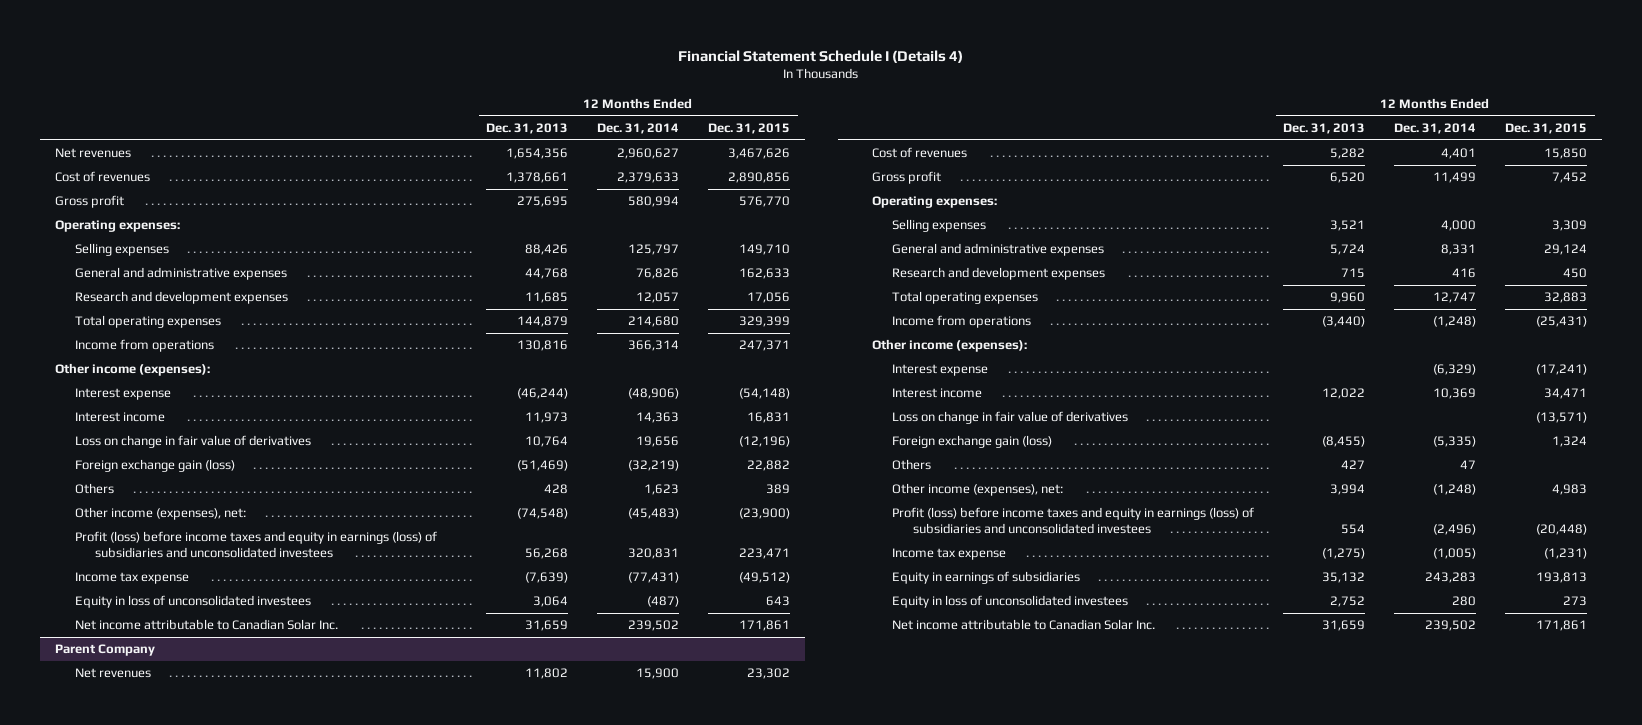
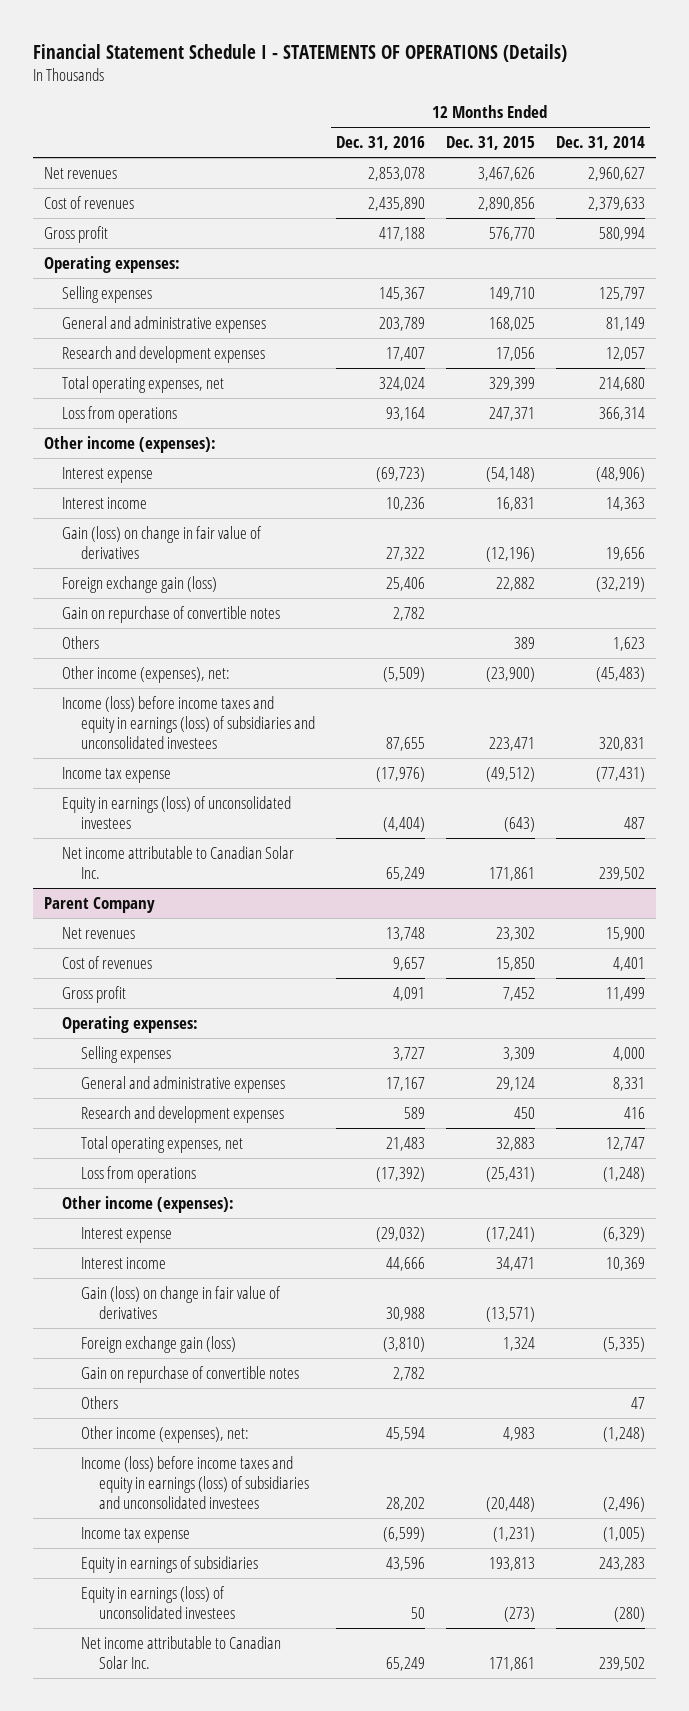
[678,49,964,63] Financial Statement Schedule I (Details 4) -> [32,43,567,62] Financial Statement Schedule I - STATEMENTS OF OPERATIONS (Details)
[486,123,569,135] Dec. 31, 2013 -> none
none -> [335,136,425,151] Dec. 31, 2016
[636,268,680,280] 76,826 -> [606,316,646,331] 81,149
[739,268,791,280] 162,633 -> [488,316,535,331] 168,025
[75,315,222,329] Total operating expenses -> [62,375,225,393] Total operating expenses, net
[75,339,215,353] Income from operations -> [62,405,178,423] Loss from operations
[75,435,312,449] Loss on change in fair value of derivatives -> [62,525,263,559] Gain (loss) on change in fair value of derivatives
none -> [62,605,281,623] Gain on repurchase of convertible notes
[75,531,438,558] Profit (loss) before income taxes and equity in earnings (loss) of subsidiaries and unconsolidated investees -> [62,695,315,749] Income (loss) before income taxes and equity in earnings (loss) of subsidiaries and unconsolidated investees
[75,595,312,609] Equity in loss of unconsolidated investees -> [62,795,292,829] Equity in earnings (loss) of unconsolidated investees
[647,596,680,608] (487) -> [624,816,646,829] 487
[766,596,791,607] 643 -> [503,816,535,832] (643)
[892,291,1039,305] Total operating expenses -> [80,1135,243,1153] Total operating expenses, net
[892,315,1032,329] Income from operations -> [80,1165,196,1183] Loss from operations
[892,411,1129,425] Loss on change in fair value of derivatives -> [80,1285,281,1319] Gain (loss) on change in fair value of derivatives
none -> [80,1365,299,1383] Gain on repurchase of convertible notes
[892,507,1255,534] Profit (loss) before income taxes and equity in earnings (loss) of subsidiaries and unconsolidated investees -> [80,1455,310,1509] Income (loss) before income taxes and equity in earnings (loss) of subsidiaries and unconsolidated investees
[892,595,1129,609] Equity in loss of unconsolidated investees -> [80,1585,236,1619] Equity in earnings (loss) of unconsolidated investees
[1452,596,1477,607] 280 -> [614,1606,646,1622] (280)
[1563,596,1588,607] 273 -> [503,1606,535,1622] (273)

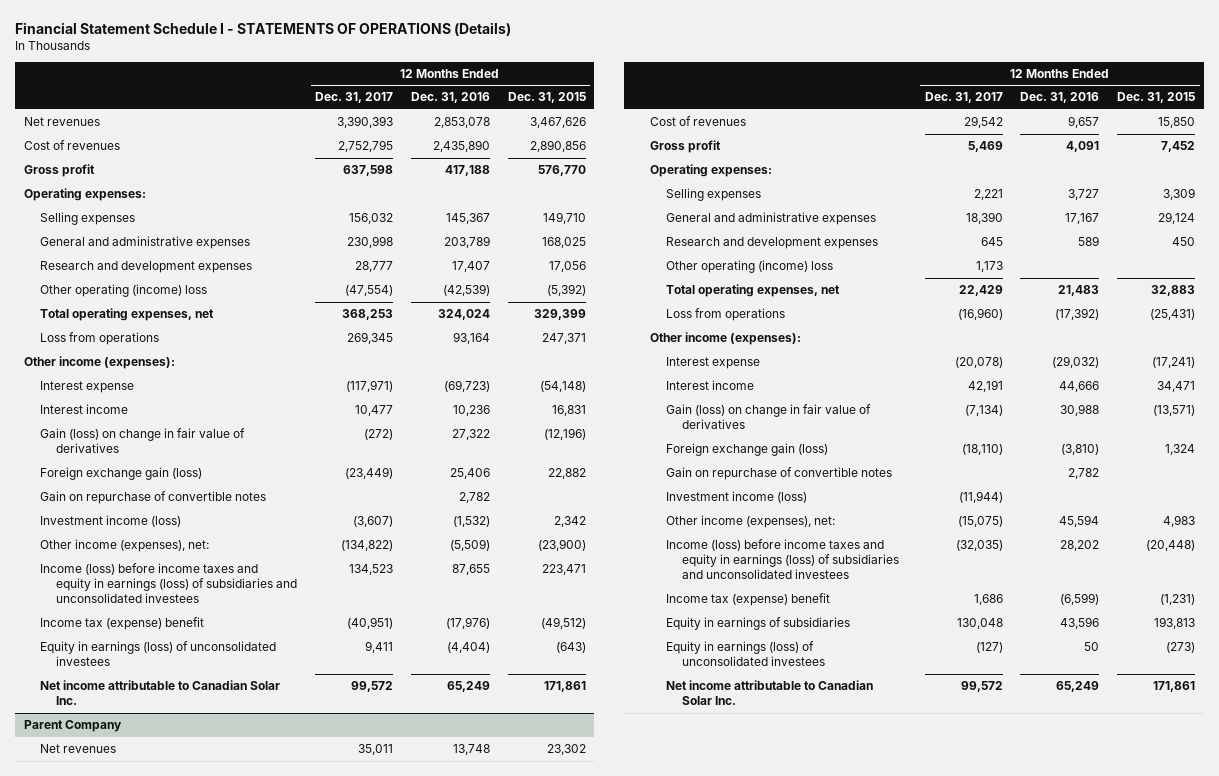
[556,136,646,151] Dec. 31, 2014 -> none
none -> [315,92,394,104] Dec. 31, 2017
none -> [40,284,208,298] Other operating (income) loss
[62,635,100,649] Others -> none
none -> [40,515,182,528] Investment income (loss)
[62,766,172,783] Income tax expense -> [40,617,205,631] Income tax (expense) benefit
none -> [665,260,833,274] Other operating (income) loss
[80,1395,118,1409] Others -> none
none -> [665,491,807,504] Investment income (loss)
[80,1526,190,1543] Income tax expense -> [665,593,830,607] Income tax (expense) benefit

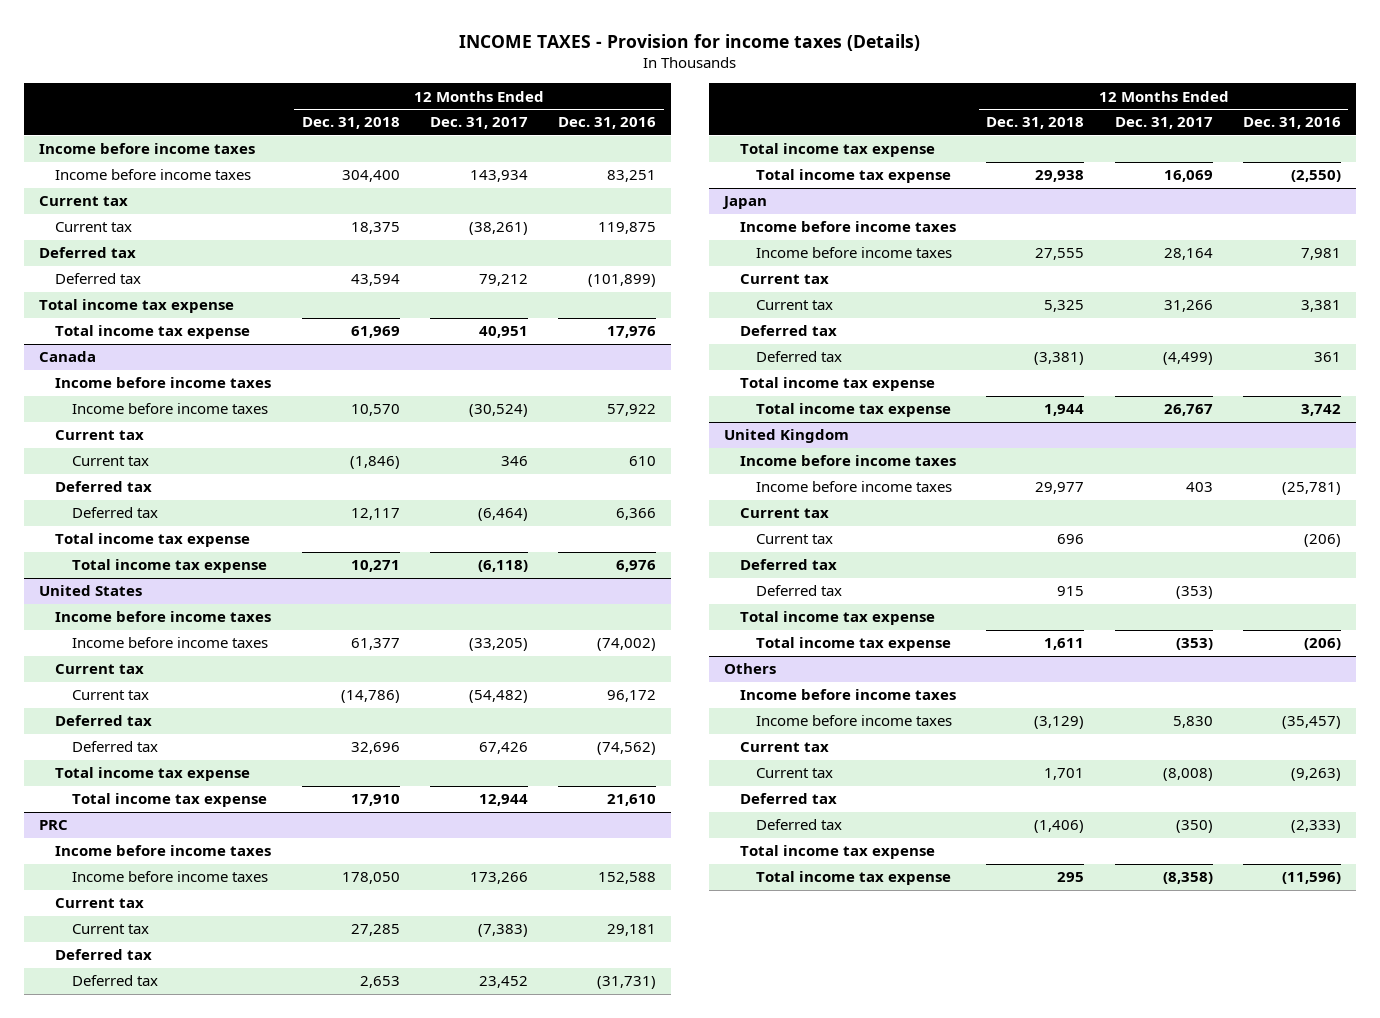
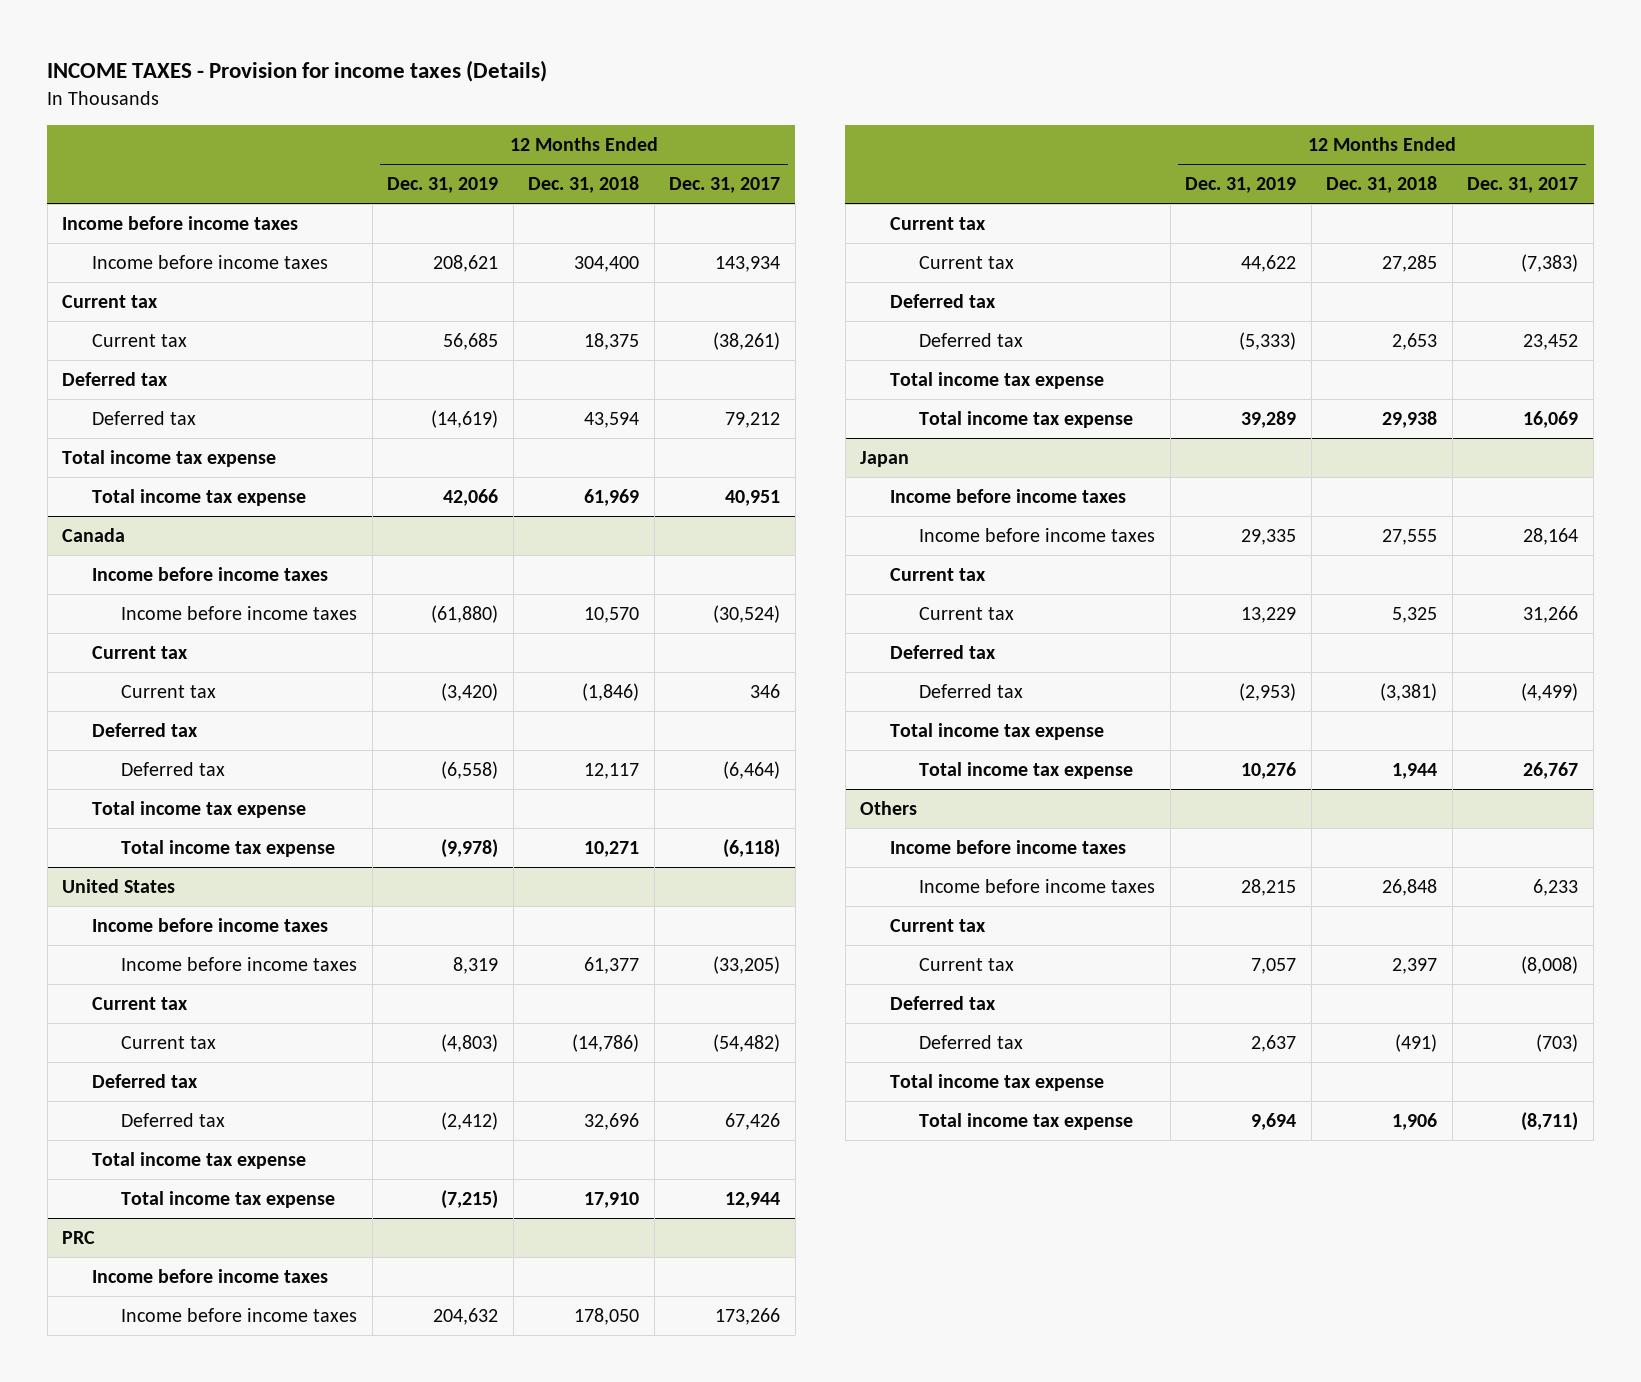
[558,117,657,130] Dec. 31, 2016 -> none
none -> [387,177,499,194] Dec. 31, 2019
[724,429,850,444] United Kingdom -> none
[740,455,957,467] Income before income taxes -> none
[756,481,953,493] Income before income taxes -> none
[740,508,830,519] Current tax -> none
[756,534,834,545] Current tax -> none
[740,559,838,571] Deferred tax -> none
[756,585,843,597] Deferred tax -> none
[740,611,936,626] Total income tax expense -> none
[756,637,952,652] Total income tax expense -> none
[1034,716,1085,730] (3,129) -> [1382,878,1438,896] 26,848
[1172,716,1213,729] 5,830 -> [1533,878,1579,896] 6,233
[1044,768,1085,781] 1,701 -> [1392,957,1438,974] 2,397
[1034,820,1085,834] (1,406) -> [1395,1033,1438,1052] (491)
[1175,820,1213,834] (350) -> [1536,1033,1579,1052] (703)
[1057,872,1085,883] 295 -> [1392,1112,1438,1130] 1,906
[1162,872,1213,885] (8,358) -> [1521,1111,1579,1131] (8,711)

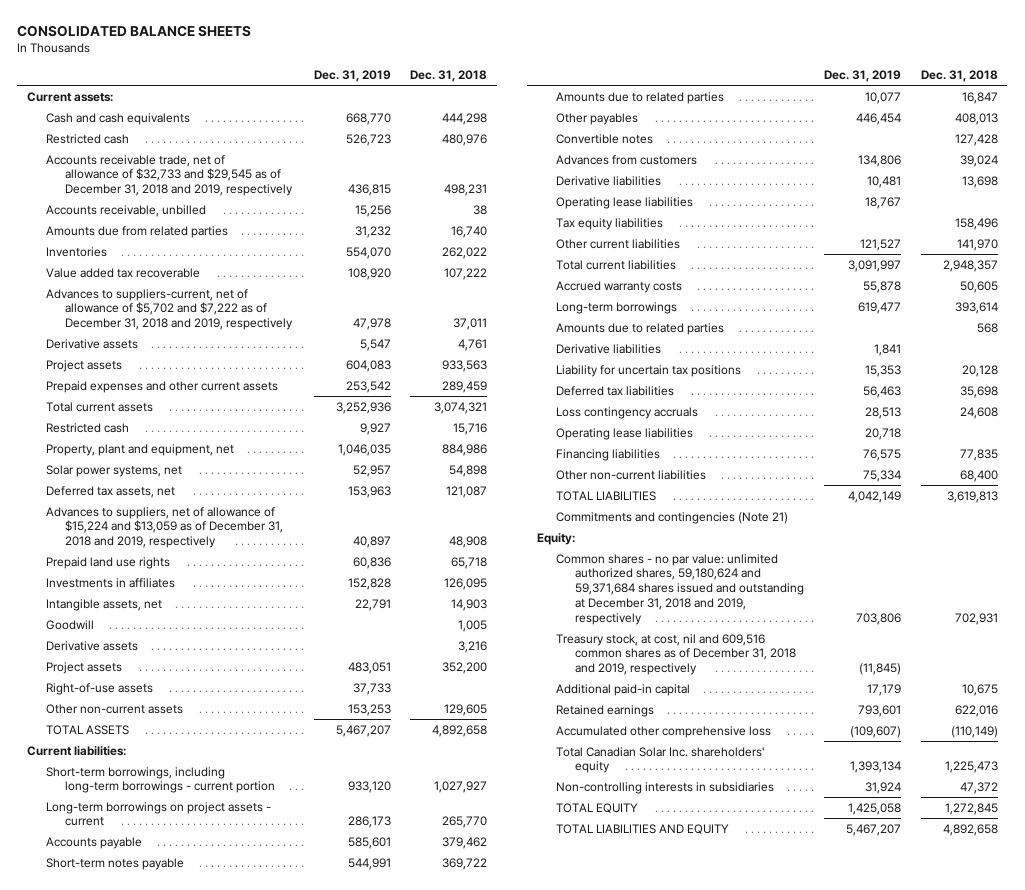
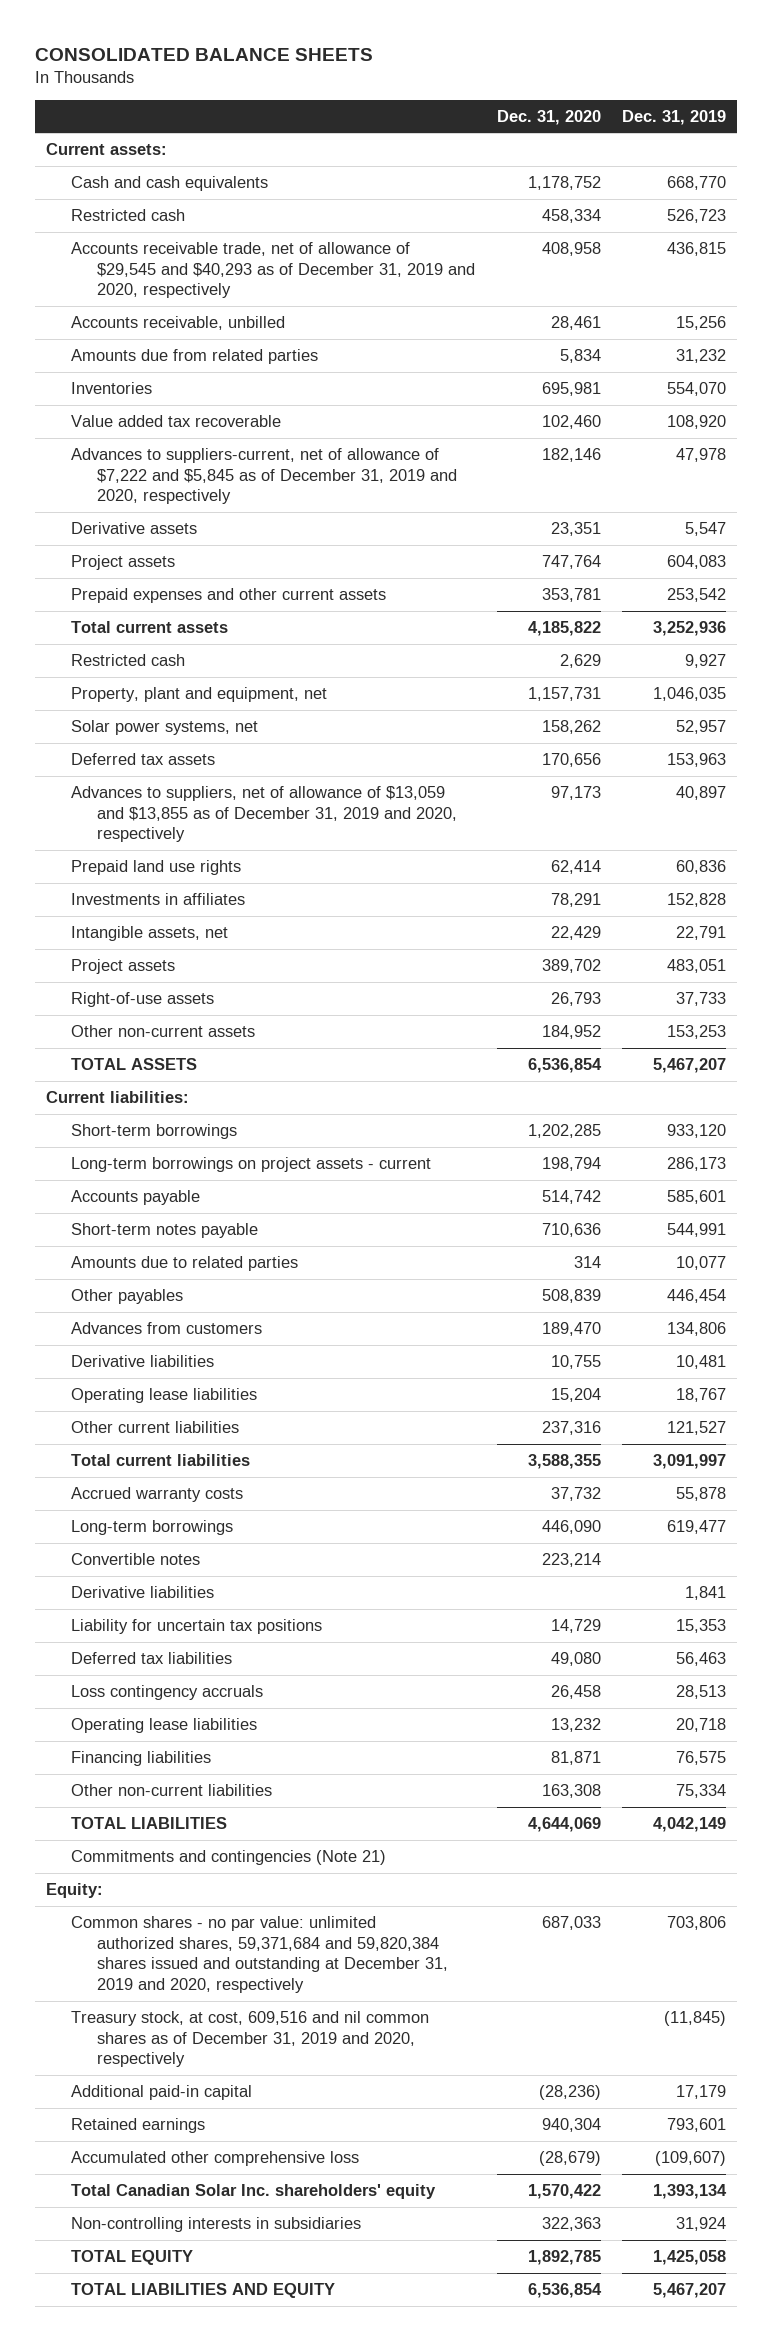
[410,70,488,83] Dec. 31, 2018 -> none
none -> [496,109,601,125] Dec. 31, 2020
[46,154,294,197] Accounts receivable trade, net of allowance of $32,733 and $29,545 as of December 31, 2018 and 2019, respectively -> [71,242,476,299] Accounts receivable trade, net of allowance of $29,545 and $40,293 as of December 31, 2019 and 2020, respectively
[46,288,294,331] Advances to suppliers-current, net of allowance of $5,702 and $7,222 as of December 31, 2018 and 2019, respectively -> [71,448,458,505] Advances to suppliers-current, net of allowance of $7,222 and $5,845 as of December 31, 2019 and 2020, respectively
[46,485,176,498] Deferred tax assets, net -> [71,753,216,766] Deferred tax assets
[46,506,284,549] Advances to suppliers, net of allowance of $15,224 and $13,059 as of December 31, 2018 and 2019, respectively -> [71,786,458,843] Advances to suppliers, net of allowance of $13,059 and $13,855 as of December 31, 2019 and 2020, respectively
[46,619,95,630] Goodwill -> none
[46,640,139,651] Derivative assets -> none
[46,766,276,794] Short-term borrowings, including long-term borrowings - current portion -> [71,1124,238,1140] Short-term borrowings
[556,217,664,230] Tax equity liabilities -> none
[556,322,725,335] Amounts due to related parties -> none
[556,133,654,144] Convertible notes -> [71,1553,201,1566] Convertible notes
[556,553,805,625] Common shares - no par value: unlimited authorized shares, 59,180,624 and 59,371,684 shares issued and outstanding at December 31, 2018 and 2019, respectively -> [71,1916,449,1994] Common shares - no par value: unlimited authorized shares, 59,371,684 and 59,820,384 shares issued and outstanding at December 31, 2019 and 2020, respectively
[556,633,797,676] Treasury stock, at cost, nil and 609,516 common shares as of December 31, 2018 and 2019, respectively -> [71,2011,430,2068] Treasury stock, at cost, 609,516 and nil common shares as of December 31, 2019 and 2020, respectively

